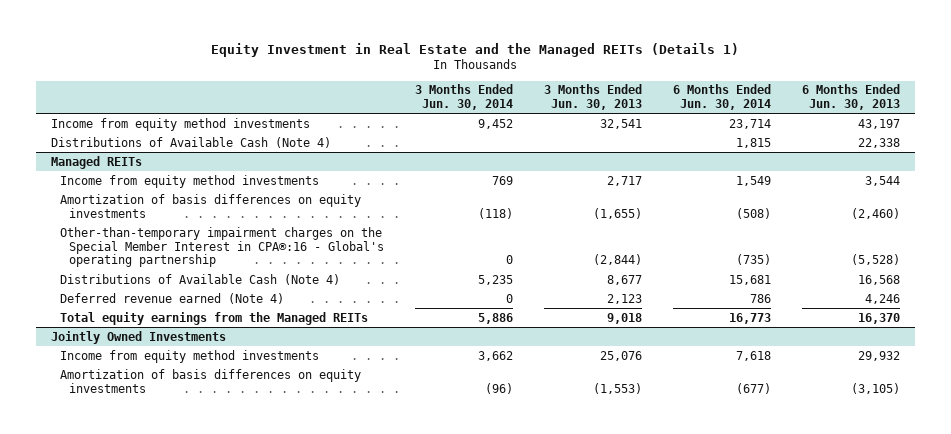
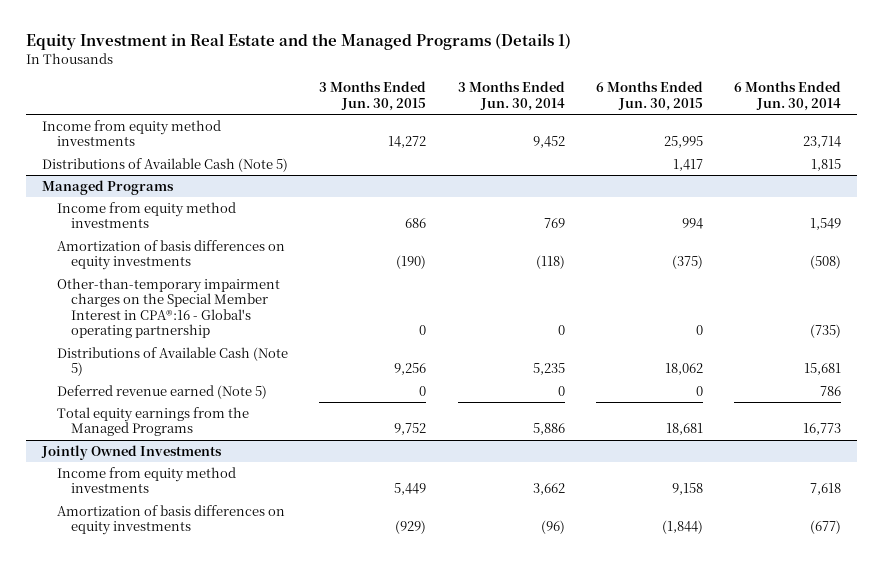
[211,42,740,57] Equity Investment in Real Estate and the Managed REITs (Details 1) -> [26,33,572,51] Equity Investment in Real Estate and the Managed Programs (Details 1)
[543,84,642,111] 3 Months Ended Jun. 30, 2013 -> none
[801,84,900,111] 6 Months Ended Jun. 30, 2013 -> none
none -> [319,81,427,111] 3 Months Ended Jun. 30, 2015
none -> [595,81,703,111] 6 Months Ended Jun. 30, 2015
[51,155,143,169] Managed REITs -> none
[51,136,332,148] Distributions of Available Cash (Note 4) -> [41,157,288,172] Distributions of Available Cash (Note 5)
none -> [41,179,174,195] Managed Programs
[60,273,341,285] Distributions of Available Cash (Note 4) -> [56,346,288,377] Distributions of Available Cash (Note 5)
[60,292,285,304] Deferred revenue earned (Note 4) -> [56,384,267,399] Deferred revenue earned (Note 5)
[60,311,369,325] Total equity earnings from the Managed REITs -> [56,406,249,437] Total equity earnings from the Managed Programs

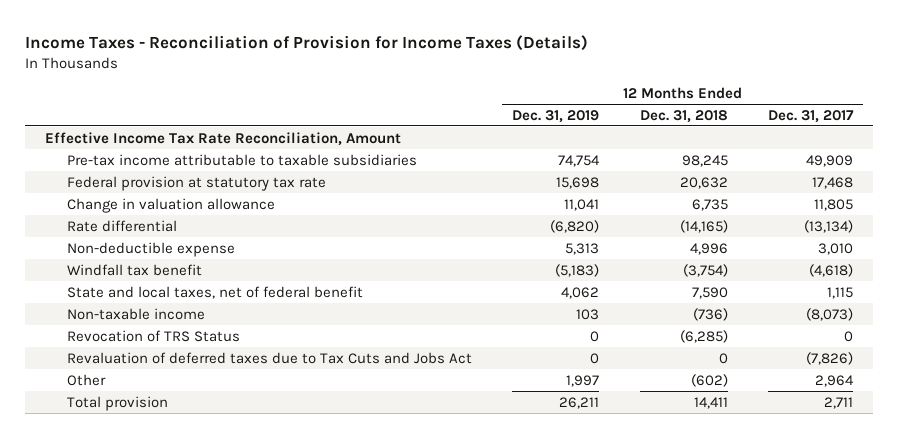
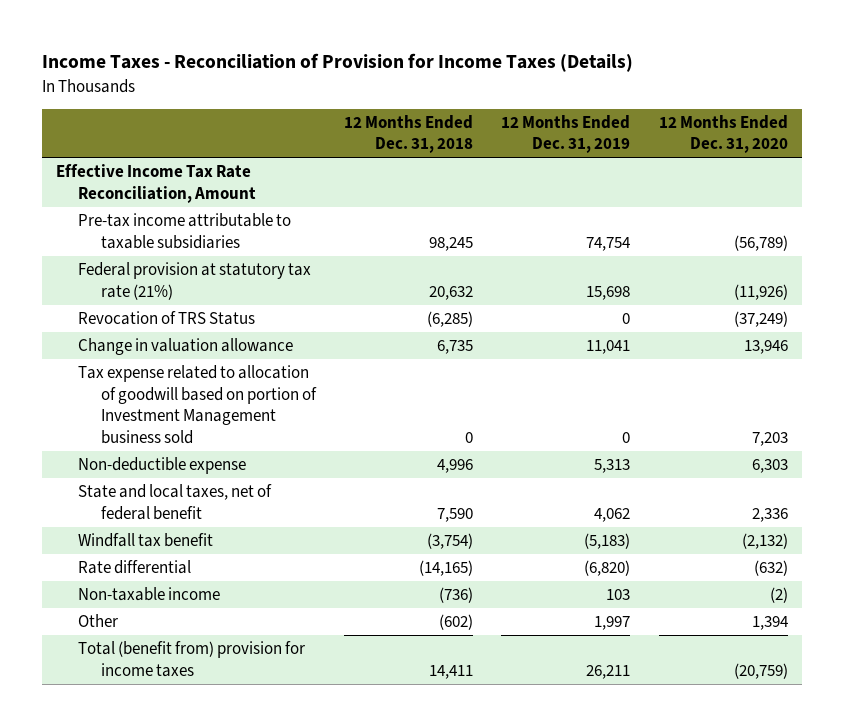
[767,109,854,123] Dec. 31, 2017 -> none
none -> [658,114,788,154] 12 Months Ended Dec. 31, 2020
[67,175,327,191] Federal provision at statutory tax rate -> [78,262,312,300] Federal provision at statutory tax rate (21%)
[67,329,241,342] Revocation of TRS Status -> [78,311,256,326] Revocation of TRS Status
none -> [78,365,317,444] Tax expense related to allocation of goodwill based on portion of Investment Management business sold
[67,263,203,276] Windfall tax benefit -> [78,533,214,548] Windfall tax benefit
[67,219,178,232] Rate differential -> [78,560,192,575] Rate differential
[67,351,473,364] Revaluation of deferred taxes due to Tax Cuts and Jobs Act -> none
[67,395,169,411] Total provision -> [78,641,306,677] Total (benefit from) provision for income taxes

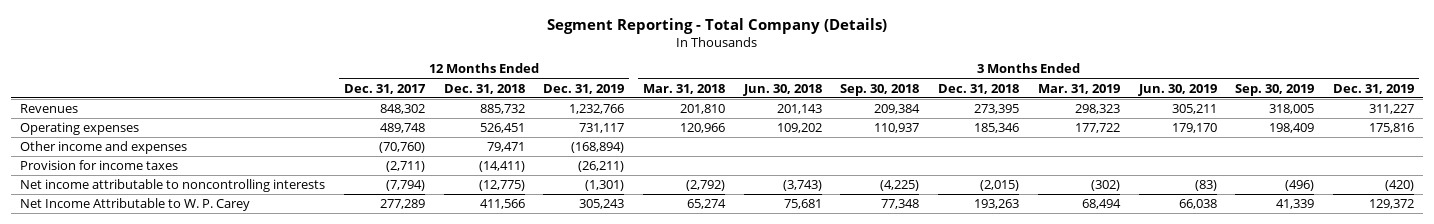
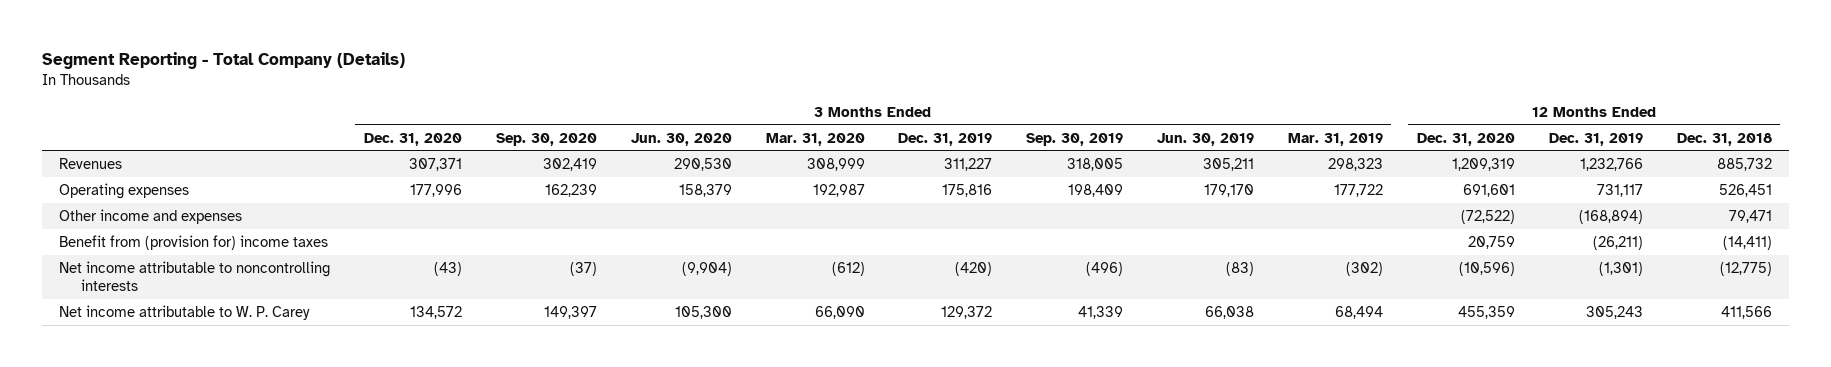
[344,83,427,94] Dec. 31, 2017 -> none
[643,83,726,94] Mar. 31, 2018 -> none
[742,83,822,96] Jun. 30, 2018 -> none
[840,83,920,96] Sep. 30, 2018 -> none
[938,83,1020,94] Dec. 31, 2018 -> none
none -> [363,132,462,146] Dec. 31, 2020
none -> [495,132,597,146] Sep. 30, 2020
none -> [630,132,732,146] Jun. 30, 2020
none -> [765,132,865,146] Mar. 31, 2020
none -> [1416,132,1515,146] Dec. 31, 2020
[20,160,179,171] Provision for income taxes -> [59,234,329,250] Benefit from (provision for) income taxes
[20,198,251,212] Net Income Attributable to W. P. Carey -> [59,304,311,320] Net income attributable to W. P. Carey

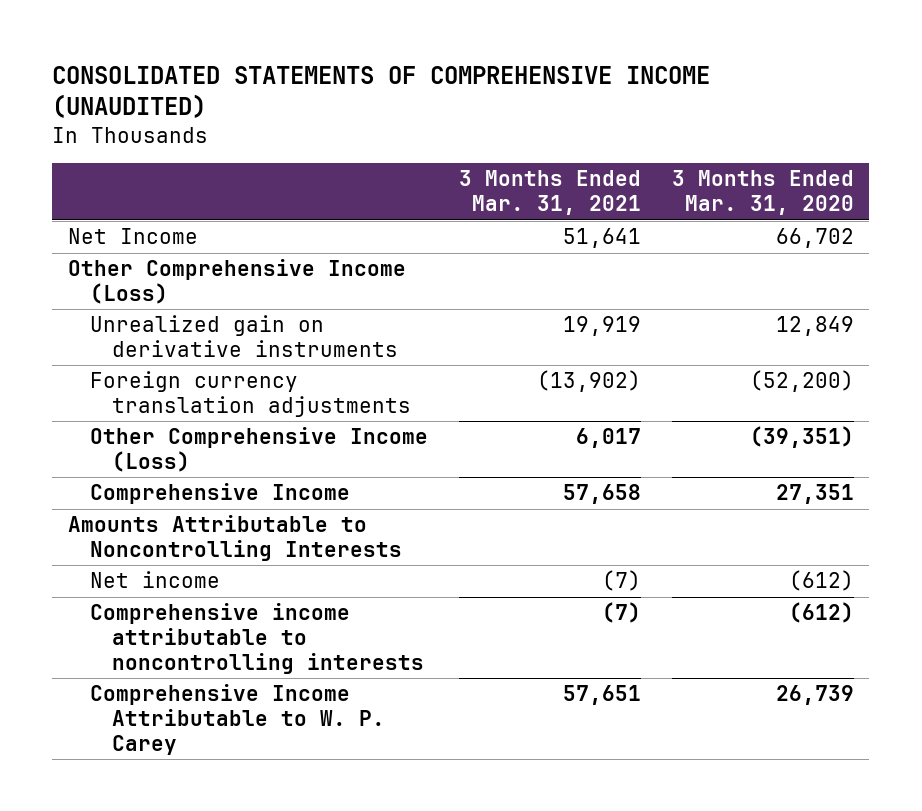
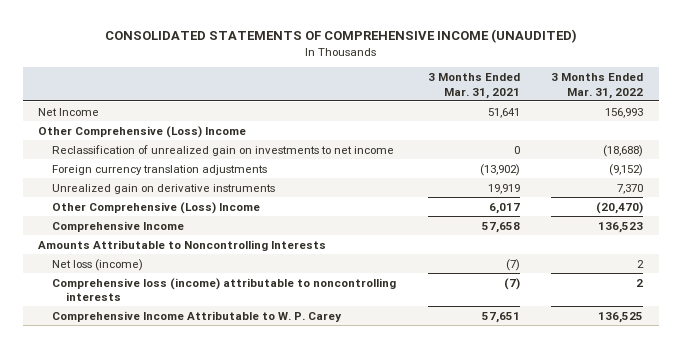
[671,170,854,216] 3 Months Ended Mar. 31, 2020 -> none
none -> [551,73,644,99] 3 Months Ended Mar. 31, 2022
[67,259,406,305] Other Comprehensive Income (Loss) -> [38,125,247,138] Other Comprehensive (Loss) Income
none -> [52,144,395,156] Reclassification of unrealized gain on investments to net income
[89,315,398,358] Unrealized gain on derivative instruments -> [52,183,276,194] Unrealized gain on derivative instruments
[89,427,428,473] Other Comprehensive Income (Loss) -> [52,201,261,214] Other Comprehensive (Loss) Income
[89,571,220,589] Net income -> [52,258,144,271] Net loss (income)
[89,603,424,675] Comprehensive income attributable to noncontrolling interests -> [52,277,397,302] Comprehensive loss (income) attributable to noncontrolling interests

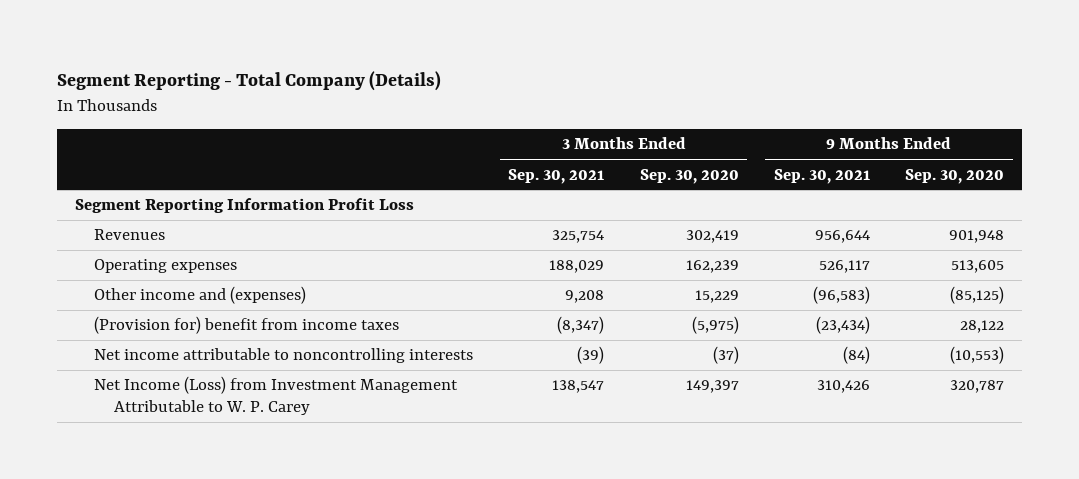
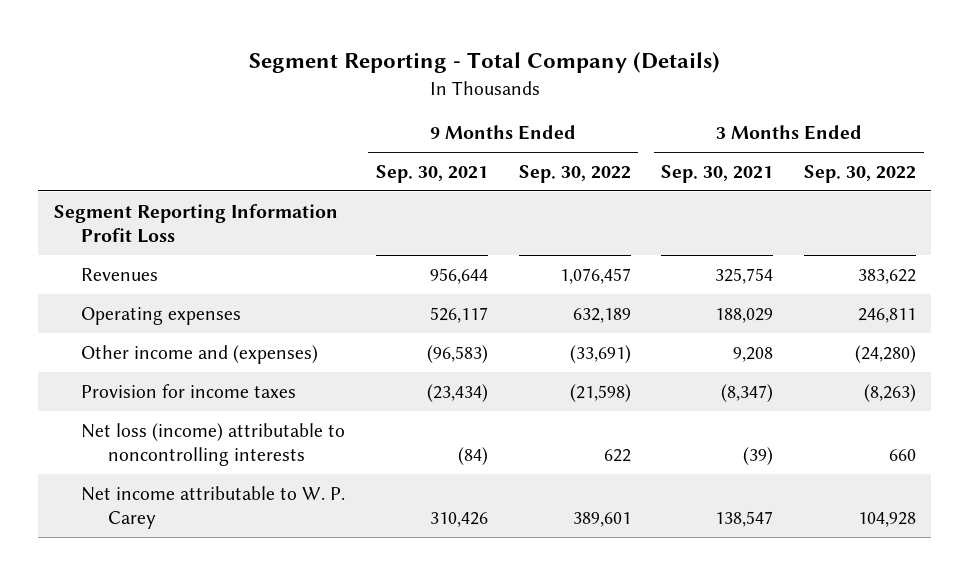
[639,168,739,184] Sep. 30, 2020 -> none
[904,168,1004,184] Sep. 30, 2020 -> none
none -> [518,165,631,184] Sep. 30, 2022
none -> [804,165,917,184] Sep. 30, 2022
[94,316,400,335] (Provision for) benefit from income taxes -> [80,383,296,398] Provision for income taxes
[94,348,474,364] Net income attributable to noncontrolling interests -> [80,422,345,467] Net loss (income) attributable to noncontrolling interests
[94,376,459,415] Net Income (Loss) from Investment Management Attributable to W. P. Carey -> [80,485,345,530] Net income attributable to W. P. Carey

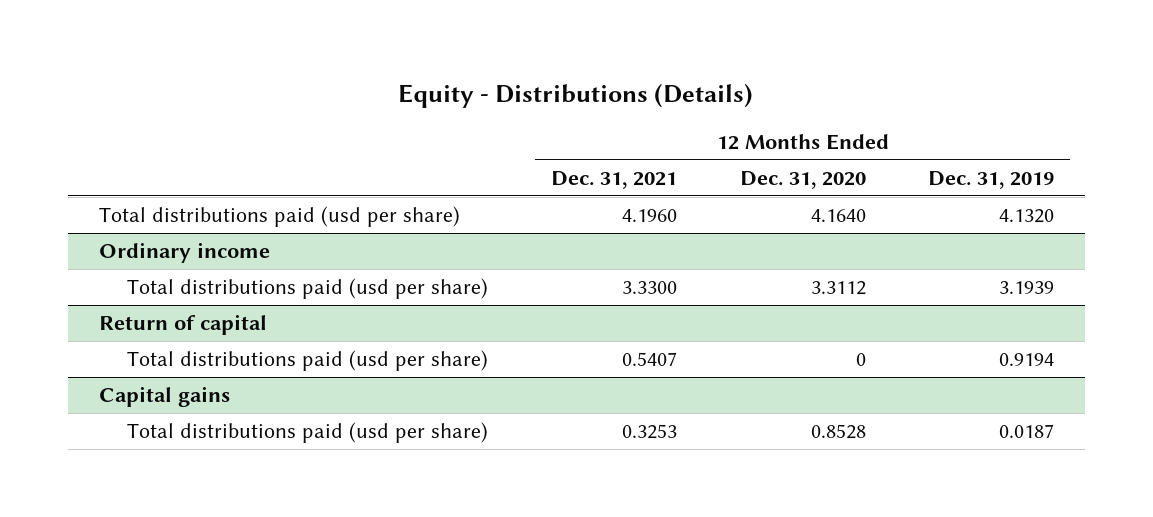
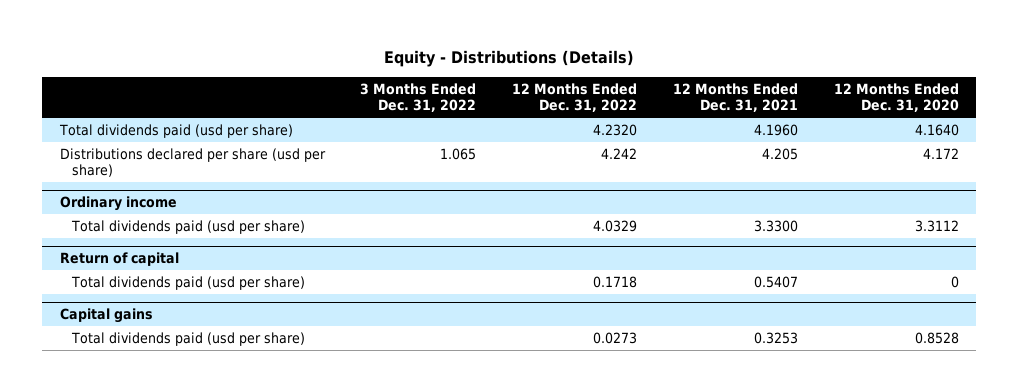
[928,170,1055,189] Dec. 31, 2019 -> none
none -> [360,83,477,113] 3 Months Ended Dec. 31, 2022
none -> [512,83,638,113] 12 Months Ended Dec. 31, 2022
[98,206,460,228] Total distributions paid (usd per share) -> [58,123,293,138] Total dividends paid (usd per share)
none -> [59,147,326,178] Distributions declared per share (usd per share)
[127,278,489,300] Total distributions paid (usd per share) -> [70,219,305,234] Total dividends paid (usd per share)
[127,350,489,372] Total distributions paid (usd per share) -> [70,275,305,290] Total dividends paid (usd per share)
[127,422,489,444] Total distributions paid (usd per share) -> [70,331,305,346] Total dividends paid (usd per share)

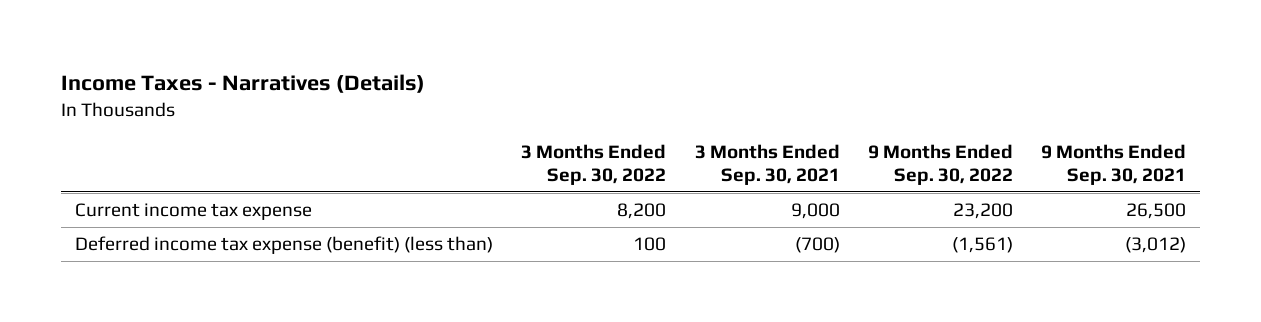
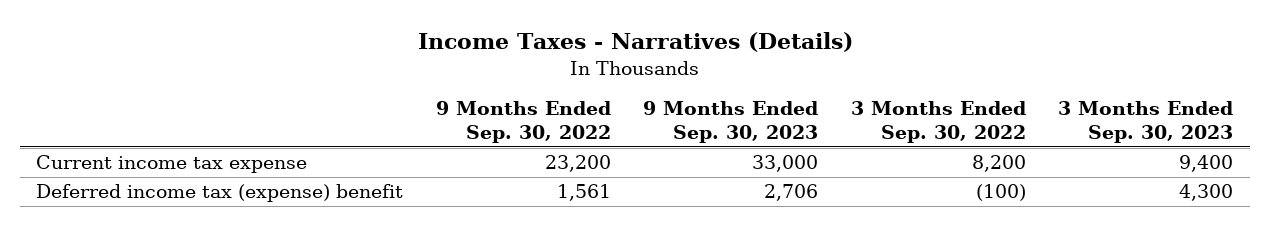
[694,144,840,186] 3 Months Ended Sep. 30, 2021 -> none
[1041,144,1187,186] 9 Months Ended Sep. 30, 2021 -> none
none -> [643,101,819,143] 9 Months Ended Sep. 30, 2023
none -> [1058,101,1234,143] 3 Months Ended Sep. 30, 2023
[74,235,493,254] Deferred income tax expense (benefit) (less than) -> [36,184,404,203] Deferred income tax (expense) benefit
[633,236,667,251] 100 -> [975,184,1026,202] (100)
[951,236,1013,253] (1,561) -> [556,184,611,202] 1,561

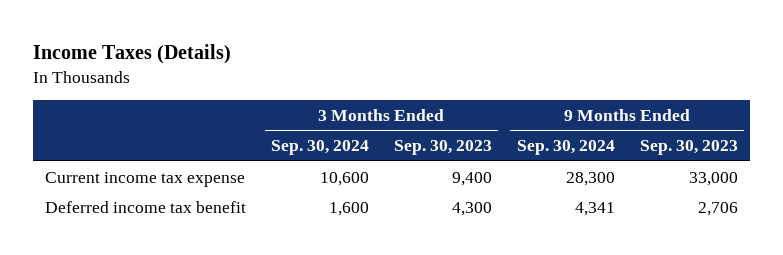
[417,32,853,53] Income Taxes - Narratives (Details) -> [32,44,231,65] Income Taxes (Details)
[435,101,611,143] 9 Months Ended Sep. 30, 2022 -> none
[850,101,1026,143] 3 Months Ended Sep. 30, 2022 -> none
none -> [270,140,369,156] Sep. 30, 2024
none -> [516,140,615,156] Sep. 30, 2024
[36,184,404,203] Deferred income tax (expense) benefit -> [45,200,247,213] Deferred income tax benefit

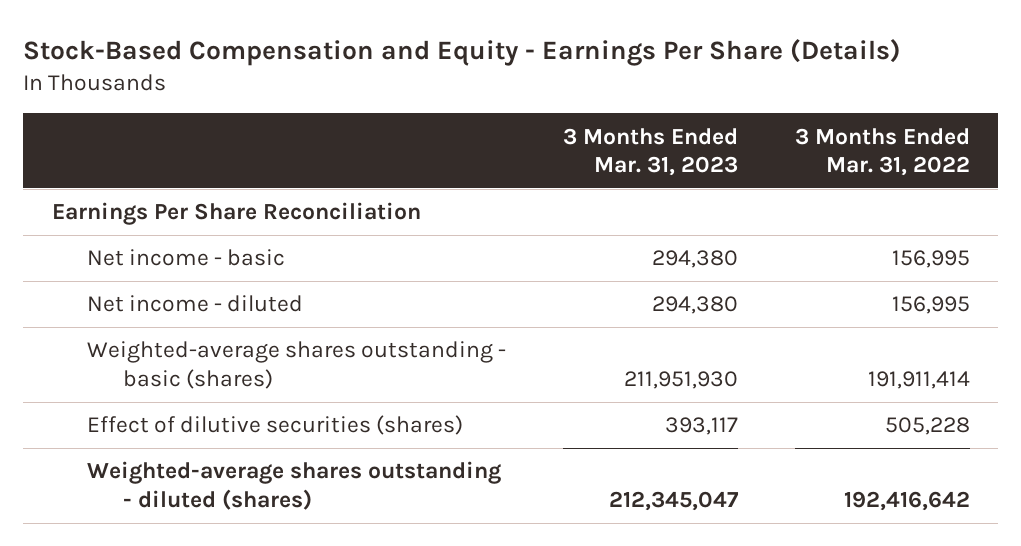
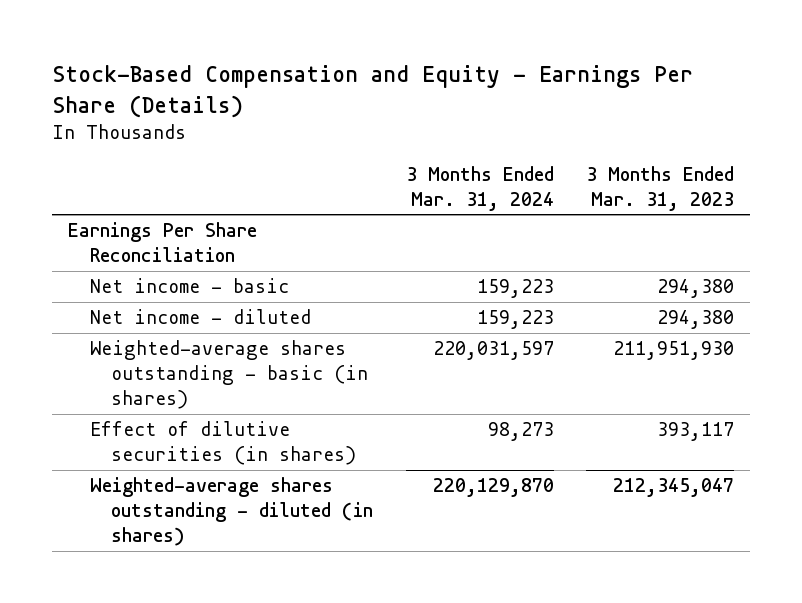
[794,127,970,177] 3 Months Ended Mar. 31, 2022 -> none
none -> [405,165,554,211] 3 Months Ended Mar. 31, 2024
[87,341,507,389] Weighted-average shares outstanding - basic (shares) -> [89,340,369,410] Weighted-average shares outstanding - basic (in shares)
[87,415,464,436] Effect of dilutive securities (shares) -> [89,421,357,466] Effect of dilutive securities (in shares)
[87,461,502,510] Weighted-average shares outstanding - diluted (shares) -> [89,477,374,547] Weighted-average shares outstanding - diluted (in shares)

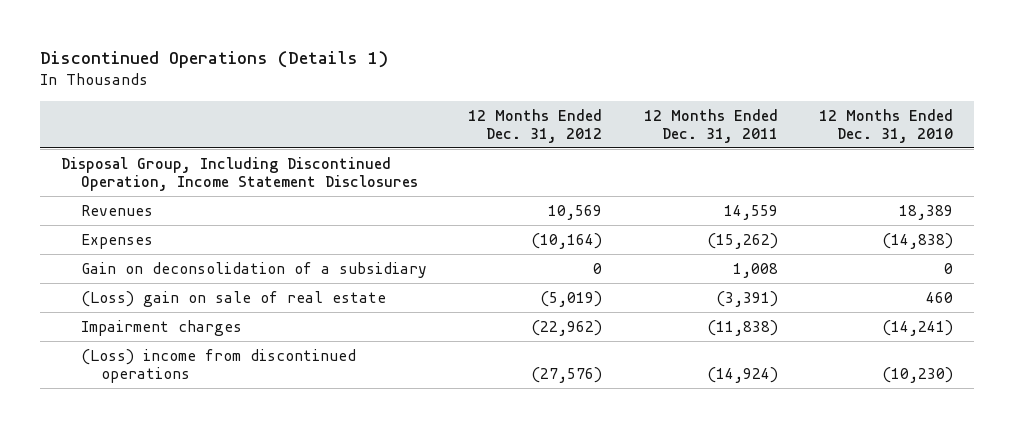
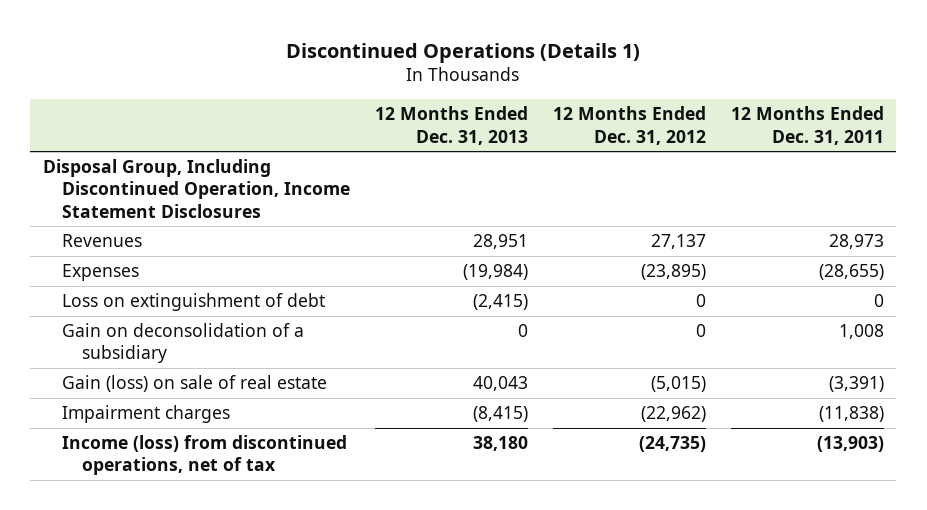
[819,108,954,143] 12 Months Ended Dec. 31, 2010 -> none
none -> [375,106,529,145] 12 Months Ended Dec. 31, 2013
[548,204,603,220] 10,569 -> [650,234,706,250] 27,137
[723,204,778,220] 14,559 -> [828,234,884,250] 28,973
[531,232,603,249] (10,164) -> [640,264,706,281] (23,895)
[706,232,778,249] (15,262) -> [818,264,884,281] (28,655)
none -> [62,293,326,312] Loss on extinguishment of debt
[80,290,386,307] (Loss) gain on sale of real estate -> [62,375,328,393] Gain (loss) on sale of real estate
[540,290,603,307] (5,019) -> [650,376,706,393] (5,015)
[80,348,356,384] (Loss) income from discontinued operations -> [62,435,348,476] Income (loss) from discontinued operations, net of tax
[531,367,603,384] (27,576) -> [638,436,706,453] (24,735)
[706,367,778,384] (14,924) -> [816,436,884,453] (13,903)

